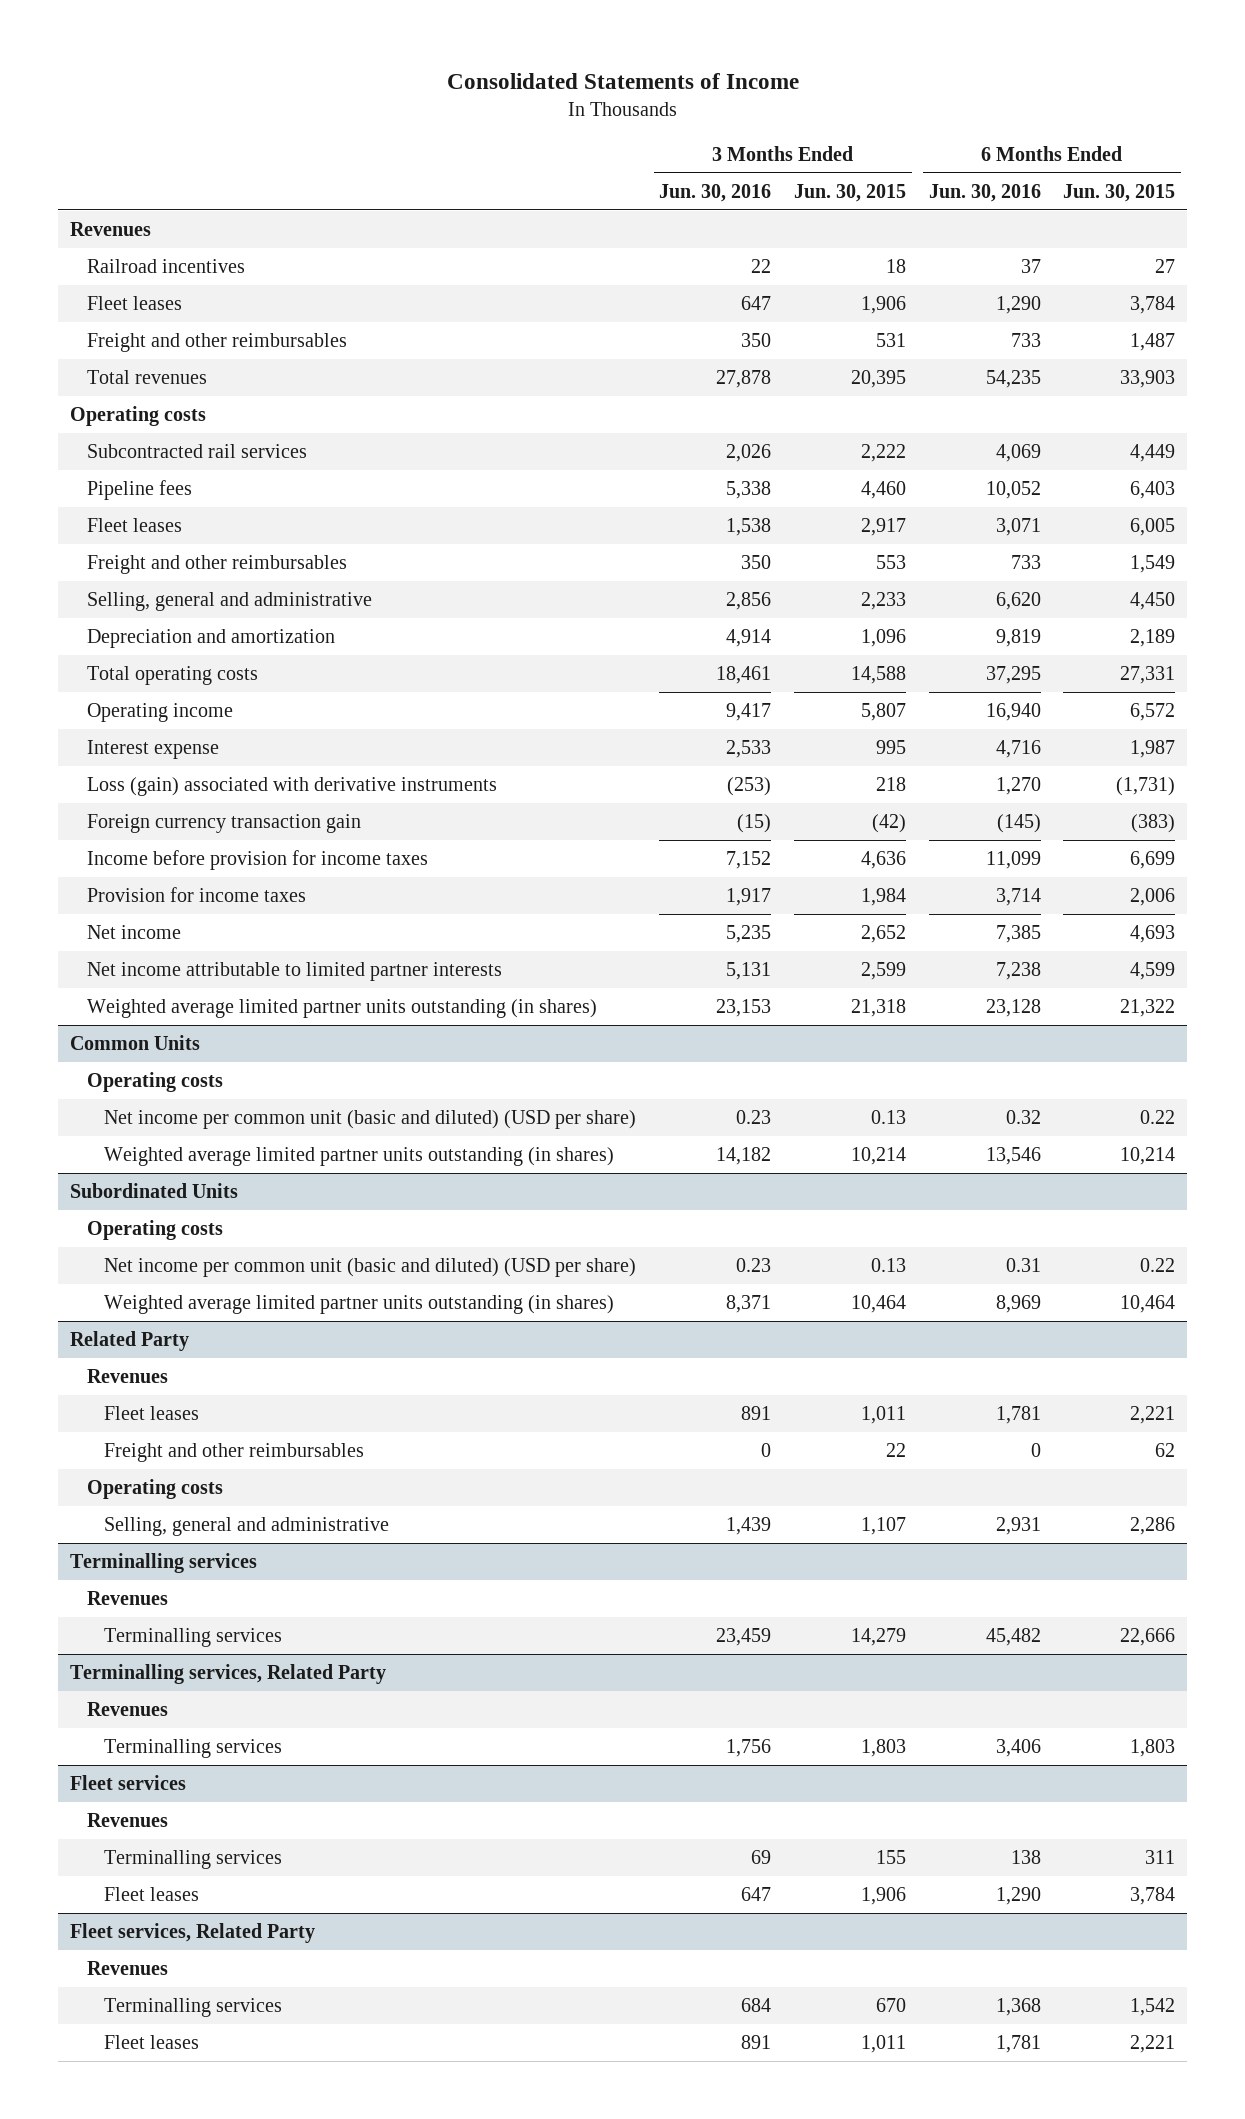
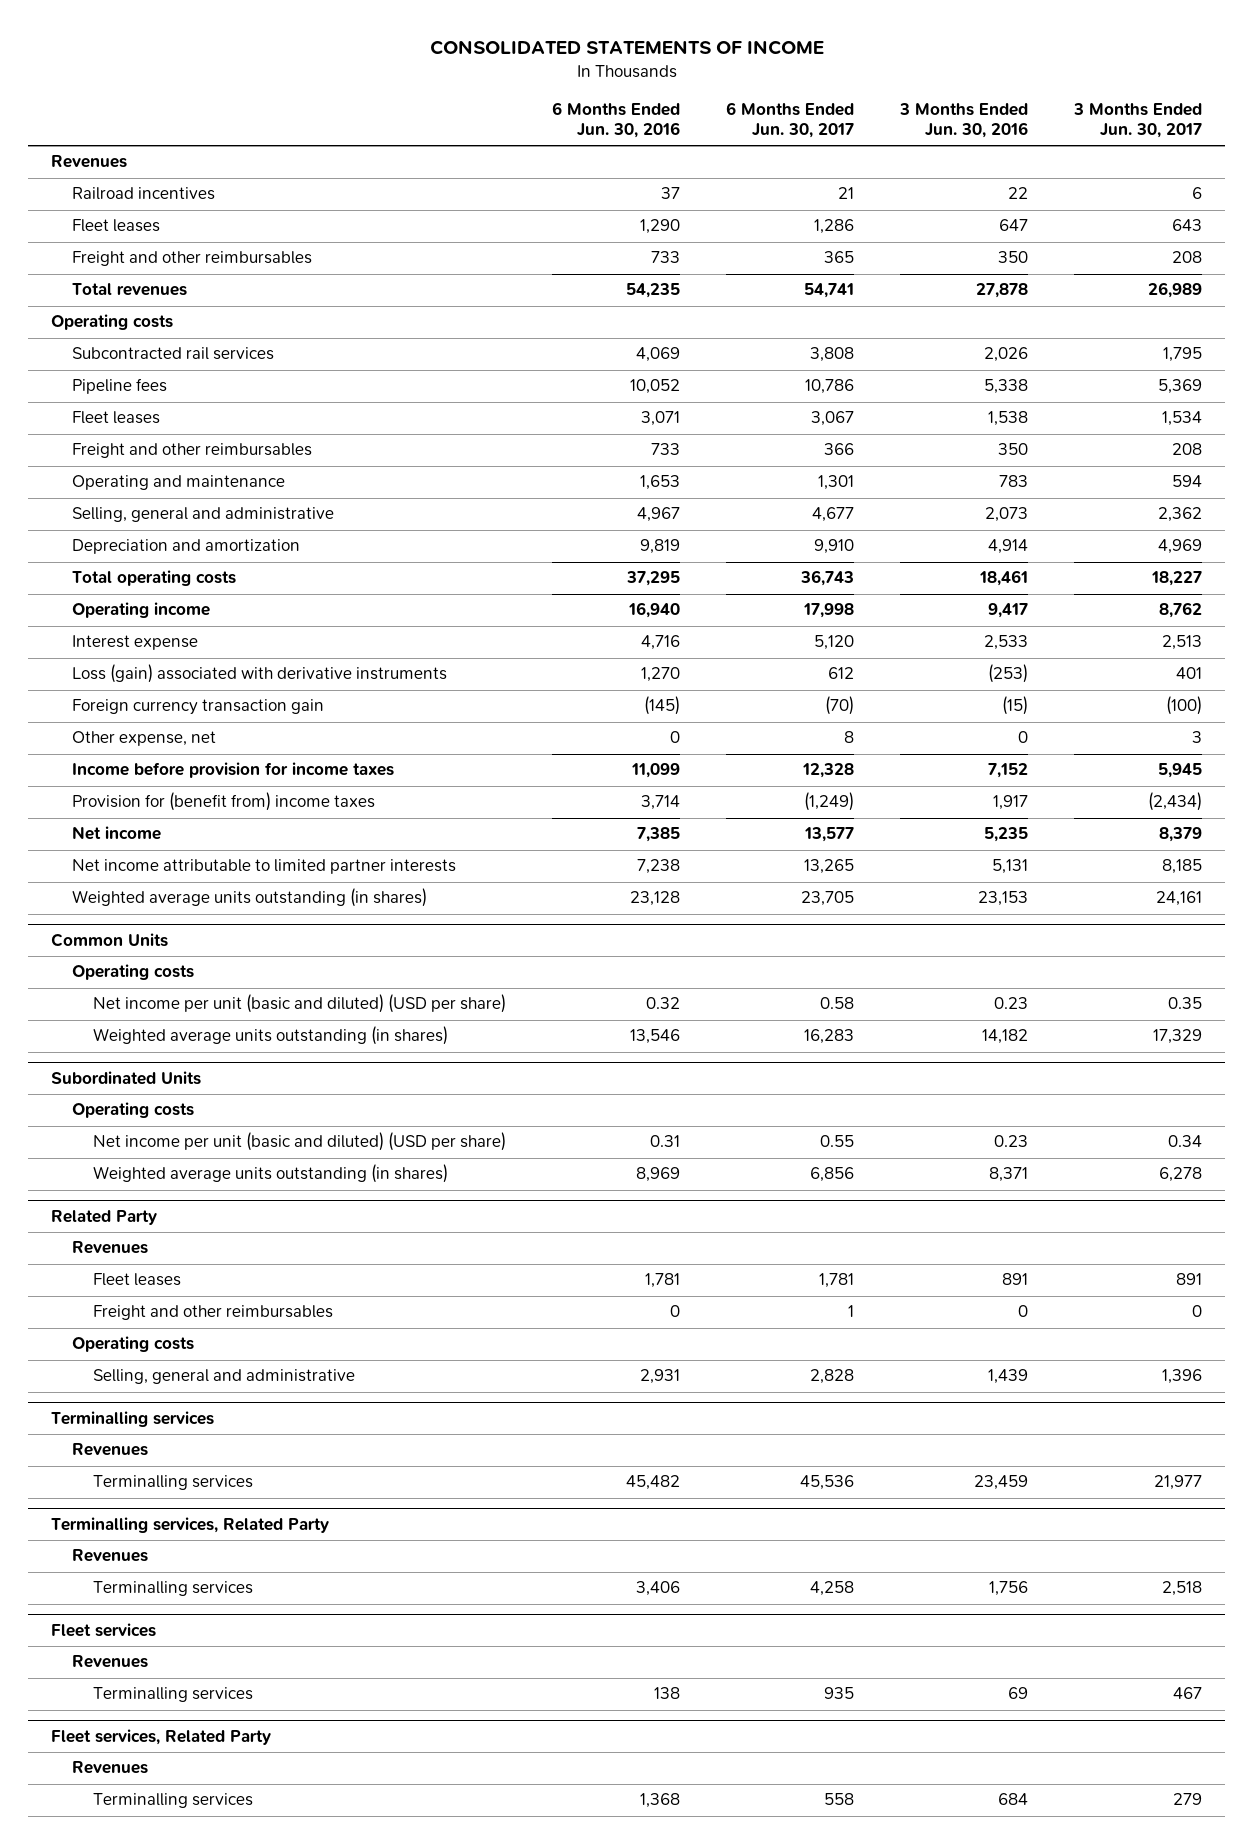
[446,73,799,90] Consolidated Statements of Income -> [429,40,824,56] CONSOLIDATED STATEMENTS OF INCOME
[793,183,906,202] Jun. 30, 2015 -> none
[1063,183,1176,202] Jun. 30, 2015 -> none
none -> [726,102,855,139] 6 Months Ended Jun. 30, 2017
none -> [1073,103,1203,139] 3 Months Ended Jun. 30, 2017
none -> [72,475,286,491] Operating and maintenance
[726,591,772,610] 2,856 -> [985,507,1029,523] 2,073
[995,591,1041,610] 6,620 -> [637,507,681,523] 4,967
none -> [72,731,217,747] Other expense, net
[87,886,307,902] Provision for income taxes -> [72,792,376,812] Provision for (benefit from) income taxes
[87,998,598,1018] Weighted average limited partner units outstanding (in shares) -> [72,888,428,908] Weighted average units outstanding (in shares)
[104,1109,637,1129] Net income per common unit (basic and diluted) (USD per share) -> [92,994,506,1014] Net income per unit (basic and diluted) (USD per share)
[104,1146,615,1166] Weighted average limited partner units outstanding (in shares) -> [92,1026,448,1046] Weighted average units outstanding (in shares)
[104,1257,637,1277] Net income per common unit (basic and diluted) (USD per share) -> [92,1132,506,1152] Net income per unit (basic and diluted) (USD per share)
[104,1294,615,1314] Weighted average limited partner units outstanding (in shares) -> [92,1164,448,1184] Weighted average units outstanding (in shares)
[104,1886,200,1901] Fleet leases -> none
[104,2034,200,2049] Fleet leases -> none

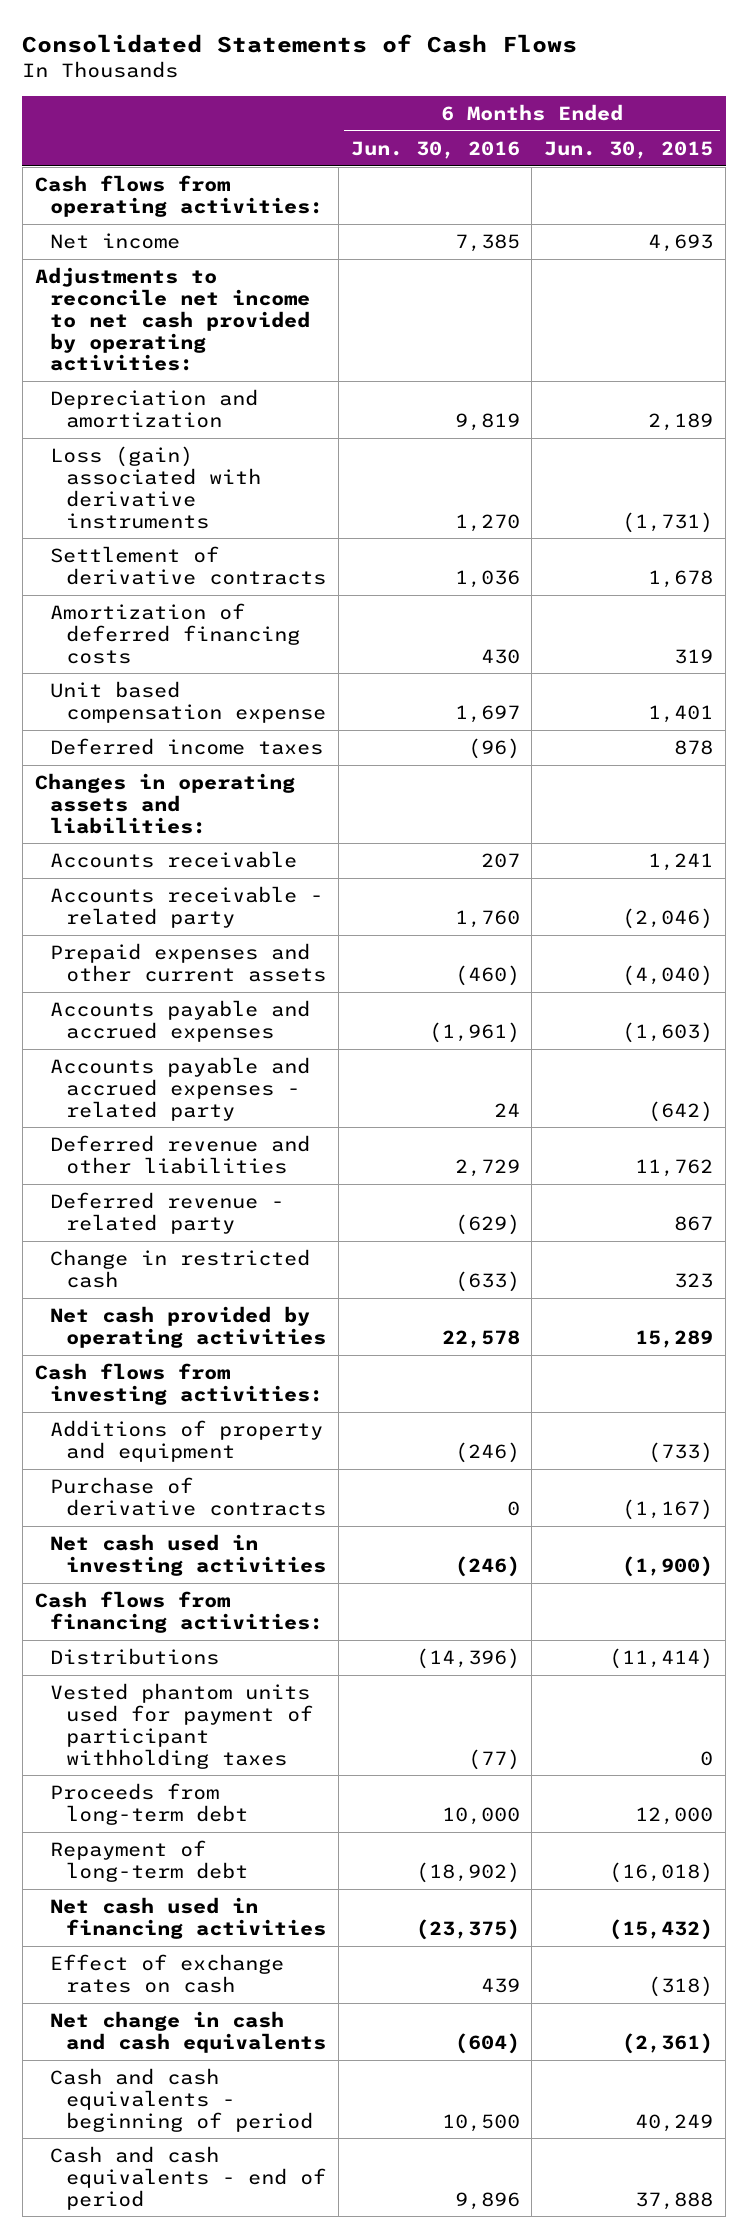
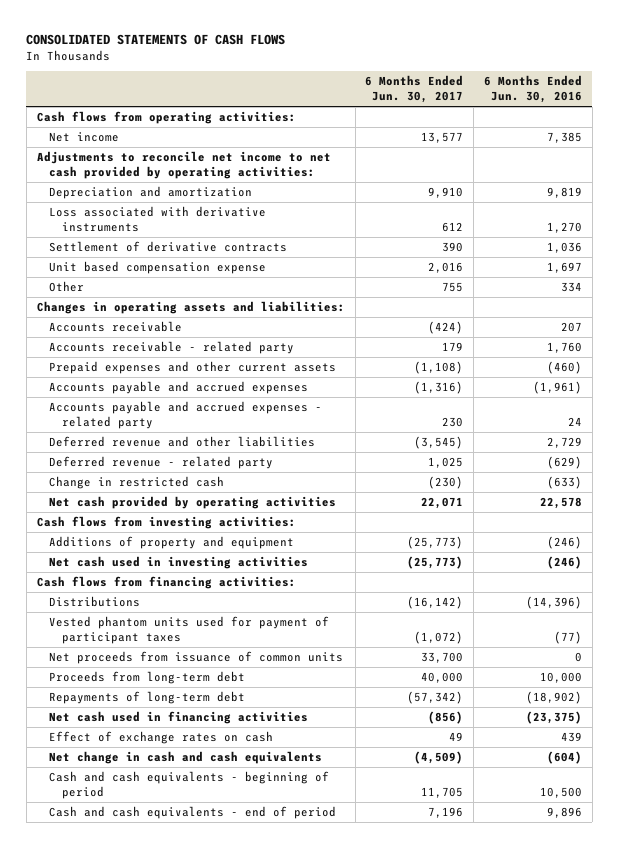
[22,33,578,53] Consolidated Statements of Cash Flows -> [26,34,286,46] CONSOLIDATED STATEMENTS OF CASH FLOWS
[544,140,714,159] Jun. 30, 2015 -> none
none -> [365,75,464,104] 6 Months Ended Jun. 30, 2017
[50,445,261,529] Loss (gain) associated with derivative instruments -> [49,206,267,232] Loss associated with derivative instruments
[50,602,300,664] Amortization of deferred financing costs -> none
[50,737,324,755] Deferred income taxes -> none
none -> [49,281,85,293] Other
[50,1476,326,1516] Purchase of derivative contracts -> none
[50,1682,313,1769] Vested phantom units used for payment of participant withholding taxes -> [49,616,330,644] Vested phantom units used for payment of participant taxes
none -> [49,651,344,665] Net proceeds from issuance of common units
[50,1839,248,1882] Repayment of long-term debt -> [49,691,246,705] Repayments of long-term debt

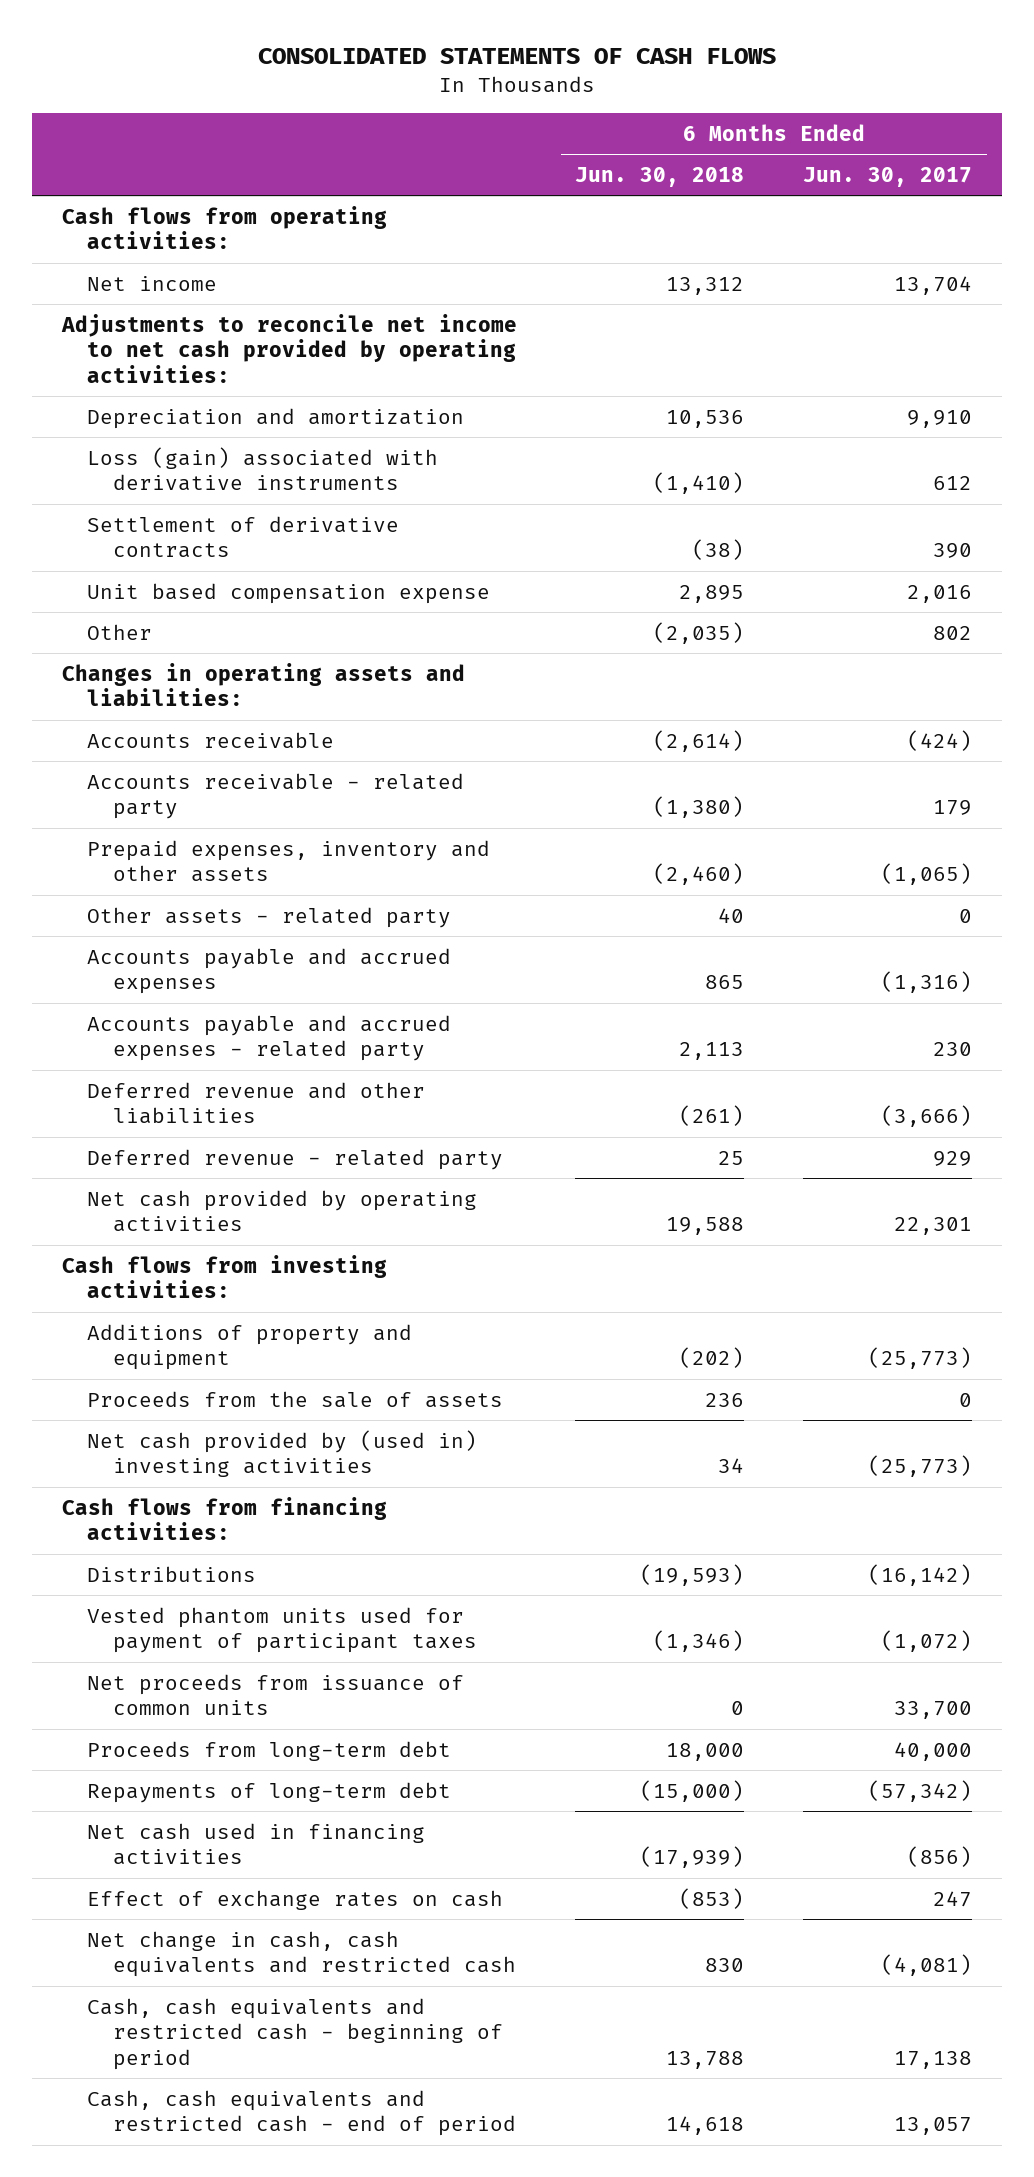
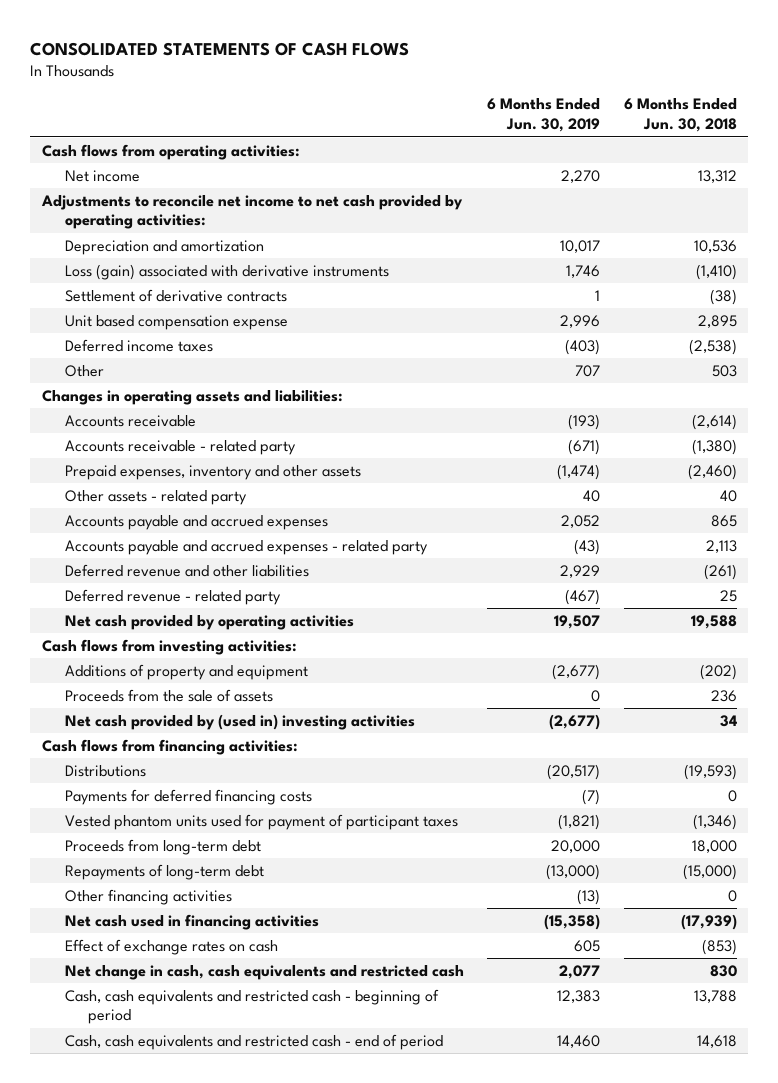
[803,166,973,187] Jun. 30, 2017 -> none
none -> [487,98,601,133] 6 Months Ended Jun. 30, 2019
none -> [64,338,213,352] Deferred income taxes
[653,621,745,644] (2,035) -> [711,364,737,377] 503
none -> [64,788,312,805] Payments for deferred financing costs
[87,1673,465,1716] Net proceeds from issuance of common units -> none
none -> [64,888,232,905] Other financing activities

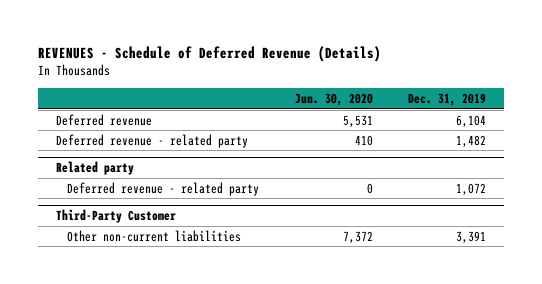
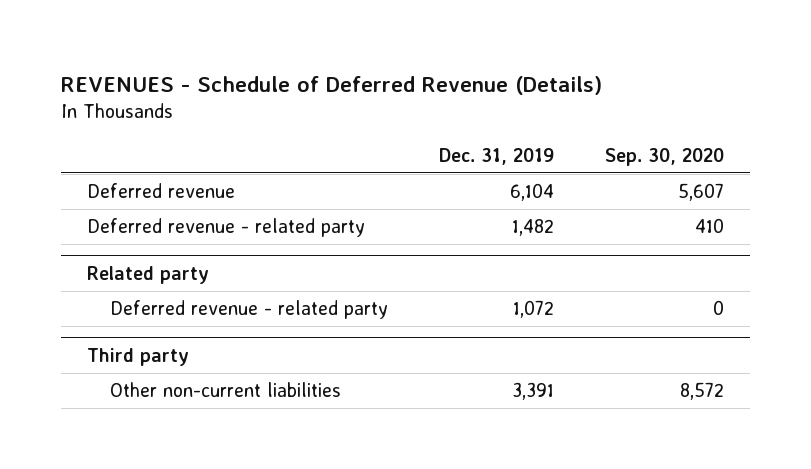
[294,92,373,106] Jun. 30, 2020 -> none
none -> [605,147,725,166] Sep. 30, 2020
[56,209,177,224] Third-Party Customer -> [87,348,190,367] Third party

